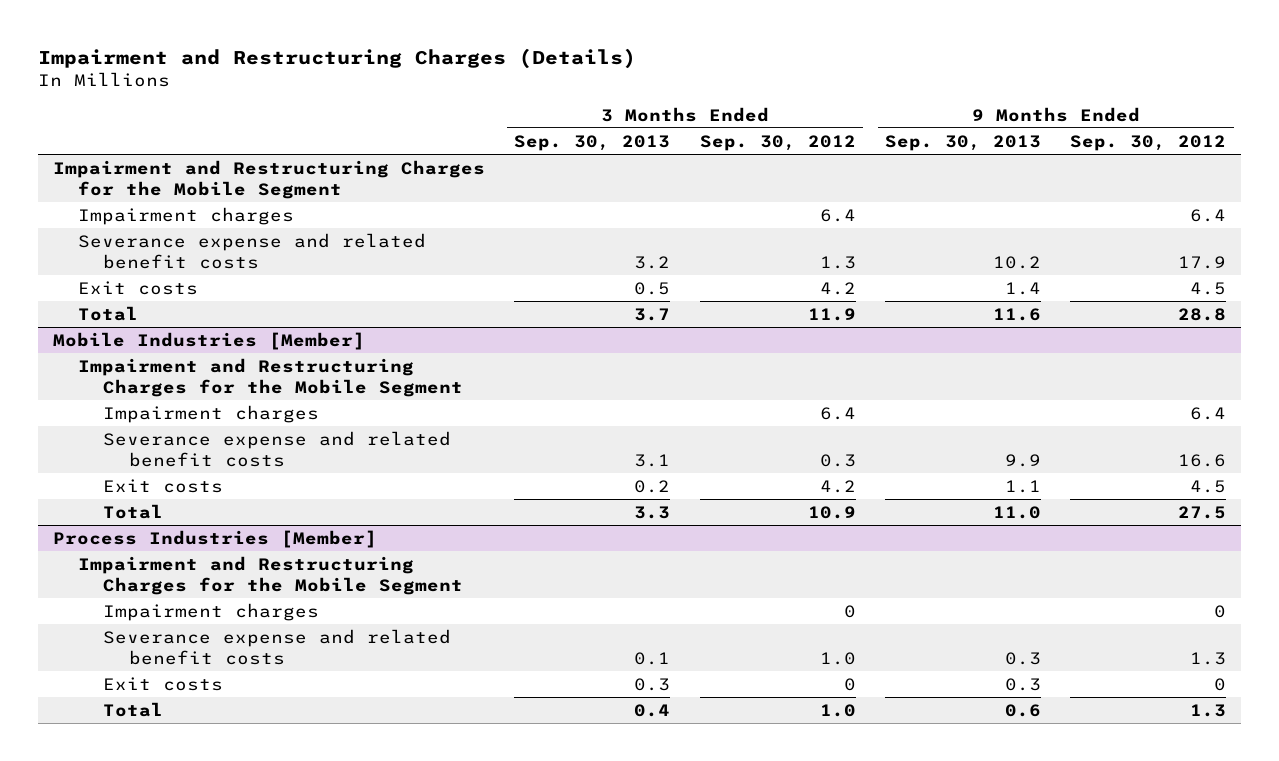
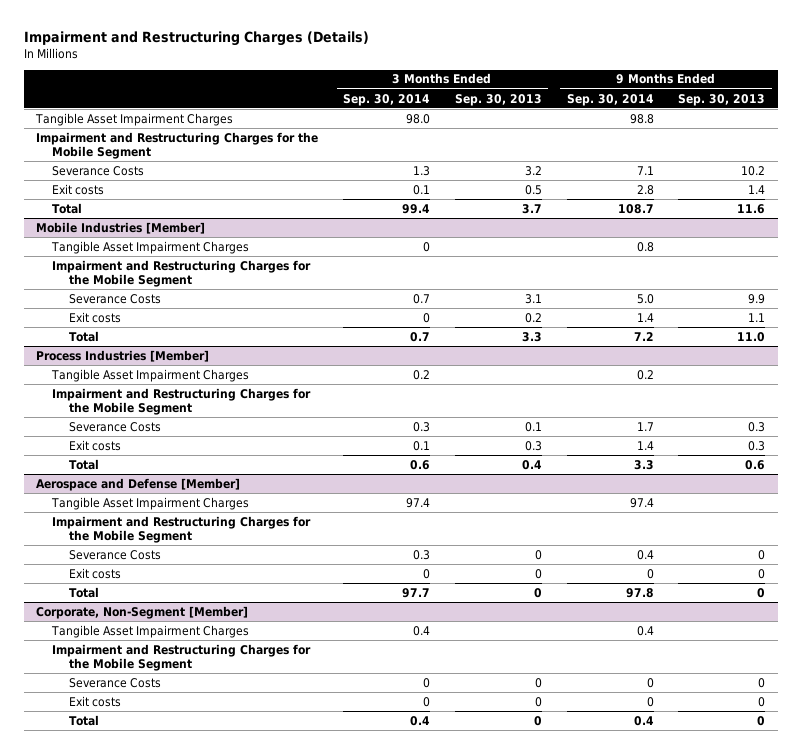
[699,134,856,151] Sep. 30, 2012 -> none
[1070,134,1227,151] Sep. 30, 2012 -> none
none -> [342,93,430,106] Sep. 30, 2014
none -> [566,93,654,106] Sep. 30, 2014
none -> [34,112,233,126] Tangible Asset Impairment Charges
[78,206,295,225] Impairment charges -> none
[78,232,427,269] Severance expense and related benefit costs -> [52,165,145,176] Severance Costs
none -> [51,240,250,254] Tangible Asset Impairment Charges
[103,404,320,423] Impairment charges -> none
[103,430,452,467] Severance expense and related benefit costs -> [68,293,161,304] Severance Costs
none -> [51,368,250,382] Tangible Asset Impairment Charges
[103,602,320,621] Impairment charges -> none
[103,628,452,665] Severance expense and related benefit costs -> [68,421,161,432] Severance Costs
none -> [35,477,240,491] Aerospace and Defense [Member]
none -> [51,496,250,510] Tangible Asset Impairment Charges
none -> [52,515,312,544] Impairment and Restructuring Charges for the Mobile Segment
none -> [68,549,161,560] Severance Costs
none -> [68,567,121,579] Exit costs
none -> [68,586,99,598] Total
none -> [35,605,248,619] Corporate, Non-Segment [Member]
none -> [51,624,250,638] Tangible Asset Impairment Charges
none -> [52,643,312,672] Impairment and Restructuring Charges for the Mobile Segment
none -> [68,677,161,688] Severance Costs
none -> [68,695,121,707] Exit costs
none -> [68,714,99,726] Total

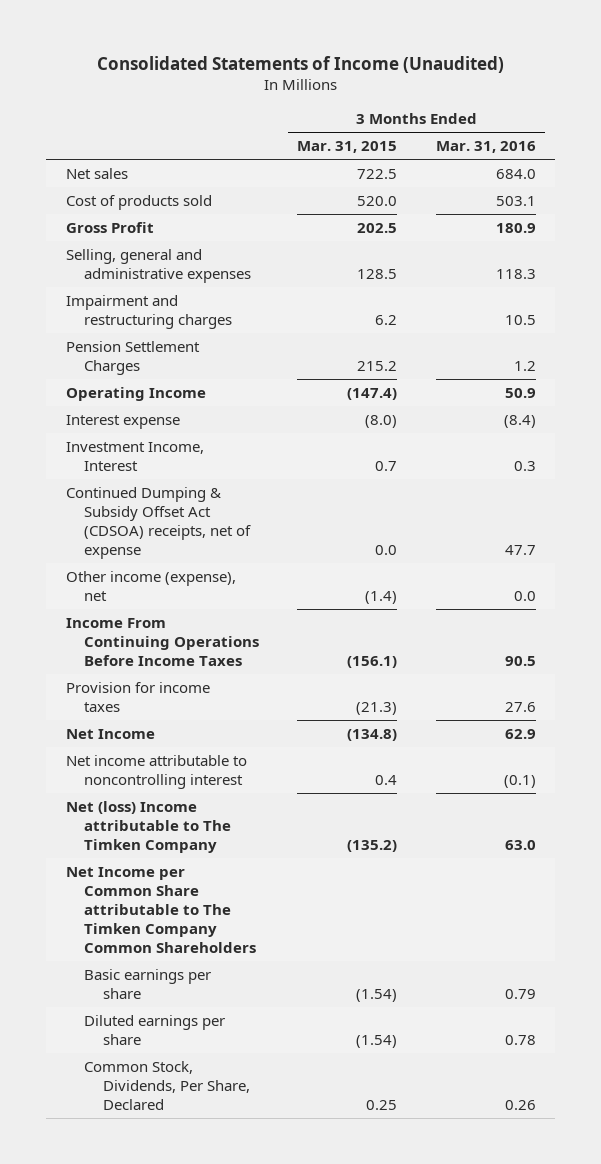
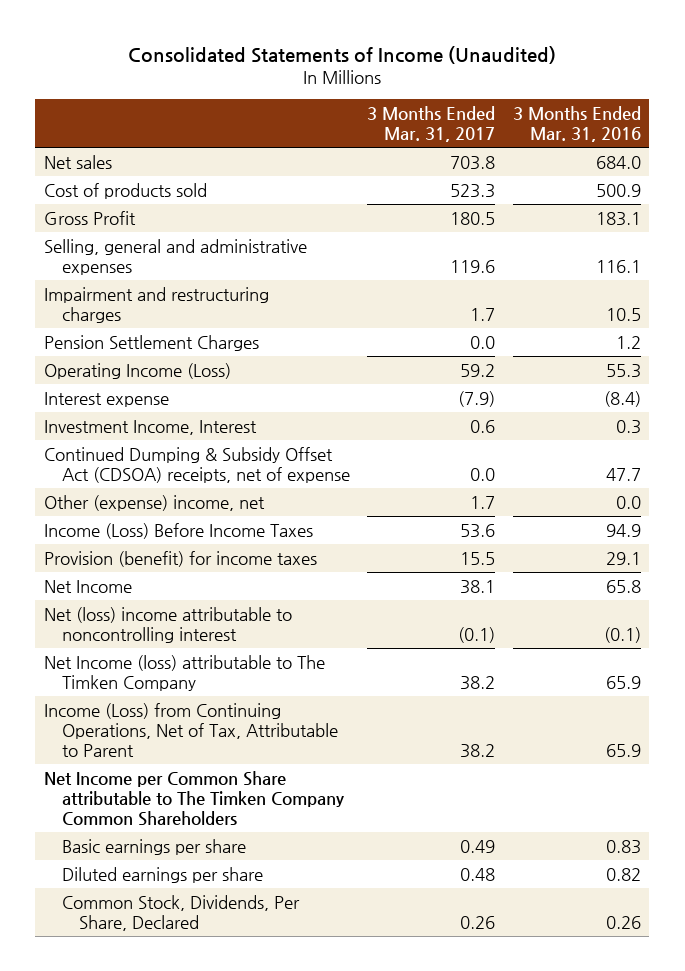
[297,141,398,154] Mar. 31, 2015 -> none
none -> [367,106,496,143] 3 Months Ended Mar. 31, 2017
[495,196,536,207] 503.1 -> [595,183,641,197] 500.9
[495,223,536,234] 180.9 -> [595,211,641,226] 183.1
[495,268,536,279] 118.3 -> [595,259,641,273] 116.1
[65,387,206,402] Operating Income -> [43,362,231,379] Operating Income (Loss)
[504,388,536,399] 50.9 -> [605,363,641,378] 55.3
[65,571,236,601] Other income (expense), net -> [43,494,265,511] Other (expense) income, net
[65,618,260,666] Income From Continuing Operations Before Income Taxes -> [43,522,313,539] Income (Loss) Before Income Taxes
[504,655,536,666] 90.5 -> [605,523,641,537] 94.9
[65,682,210,712] Provision for income taxes -> [43,550,317,567] Provision (benefit) for income taxes
[504,701,536,712] 27.6 -> [605,551,641,565] 29.1
[504,729,536,740] 62.9 -> [605,579,641,593] 65.8
[65,755,247,789] Net income attributable to noncontrolling interest -> [43,606,292,643] Net (loss) income attributable to noncontrolling interest
[65,801,232,853] Net (loss) Income attributable to The Timken Company -> [43,654,325,691] Net Income (loss) attributable to The Timken Company
[504,839,536,850] 63.0 -> [605,675,641,689] 65.9
none -> [43,702,338,758] Income (Loss) from Continuing Operations, Net of Tax, Attributable to Parent
[504,988,536,999] 0.79 -> [605,839,641,854] 0.83
[504,1034,536,1045] 0.78 -> [605,867,641,881] 0.82

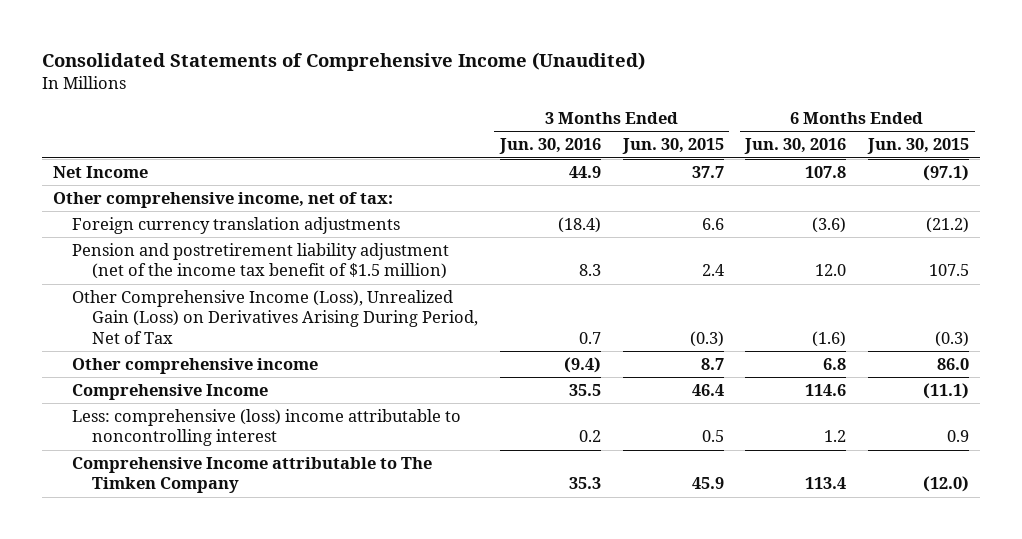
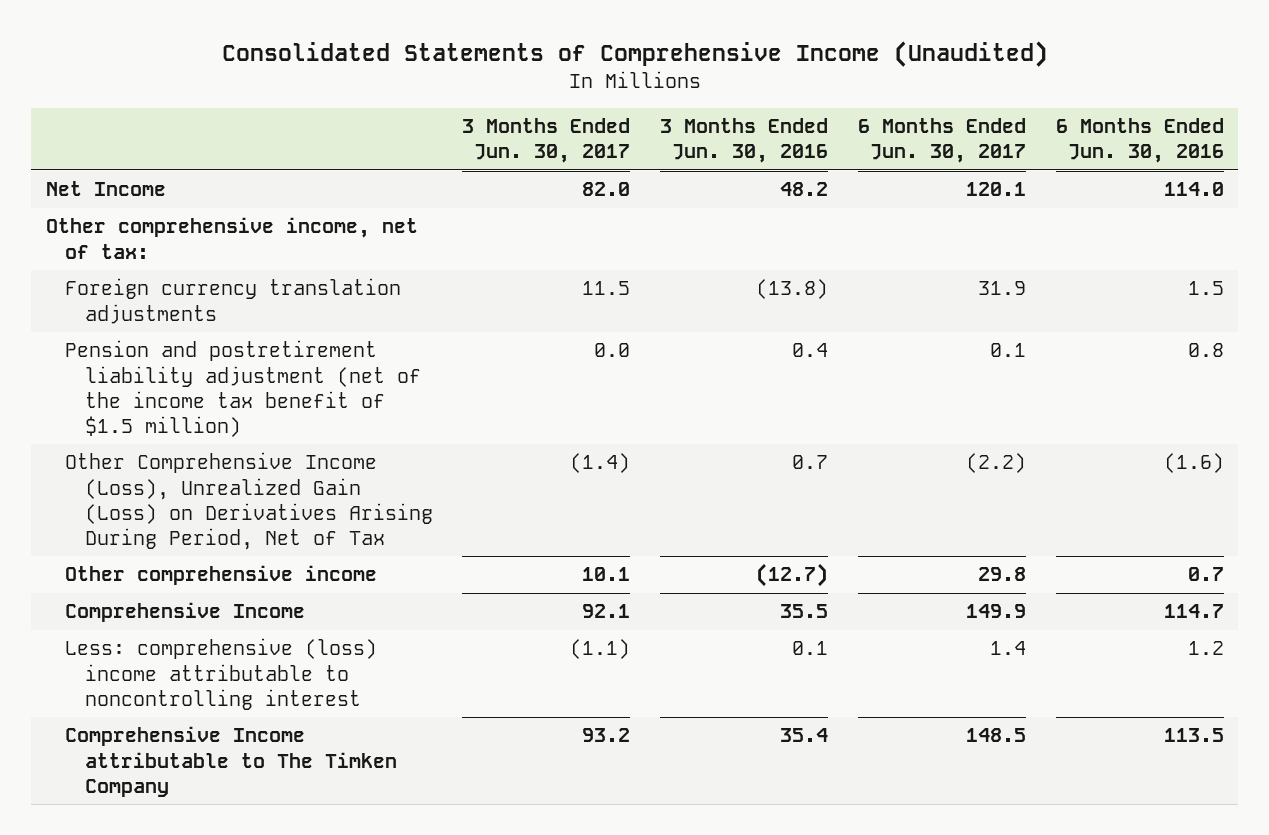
[621,138,724,155] Jun. 30, 2015 -> none
[867,138,970,155] Jun. 30, 2015 -> none
none -> [462,118,631,164] 3 Months Ended Jun. 30, 2017
none -> [857,118,1026,164] 6 Months Ended Jun. 30, 2017
[568,165,601,178] 44.9 -> [780,182,829,197] 48.2
[805,165,847,178] 107.8 -> [1163,182,1224,197] 114.0
[557,216,601,233] (18.4) -> [756,279,829,300] (13.8)
[812,216,847,233] (3.6) -> [1187,281,1224,296] 1.5
[578,264,601,277] 8.3 -> [792,343,829,358] 0.4
[815,264,847,277] 12.0 -> [1187,343,1224,358] 0.8
[563,356,601,373] (9.4) -> [756,563,829,588] (12.7)
[823,357,847,370] 6.8 -> [1187,567,1224,582] 0.7
[805,383,847,396] 114.6 -> [1163,604,1224,619] 114.7
[578,430,601,443] 0.2 -> [792,641,829,656] 0.1
[568,477,601,490] 35.3 -> [780,728,829,743] 35.4
[805,477,847,490] 113.4 -> [1163,728,1224,743] 113.5

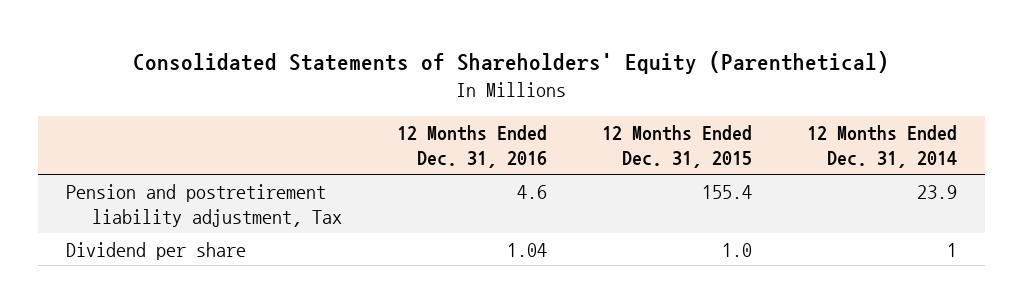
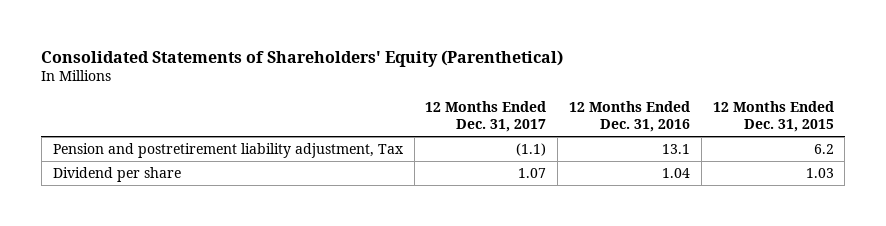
[807,124,958,169] 12 Months Ended Dec. 31, 2014 -> none
none -> [425,101,547,133] 12 Months Ended Dec. 31, 2017
[517,184,548,199] 4.6 -> [662,143,691,154] 13.1
[702,184,753,199] 155.4 -> [813,143,834,154] 6.2
[722,242,753,257] 1.0 -> [805,167,834,178] 1.03

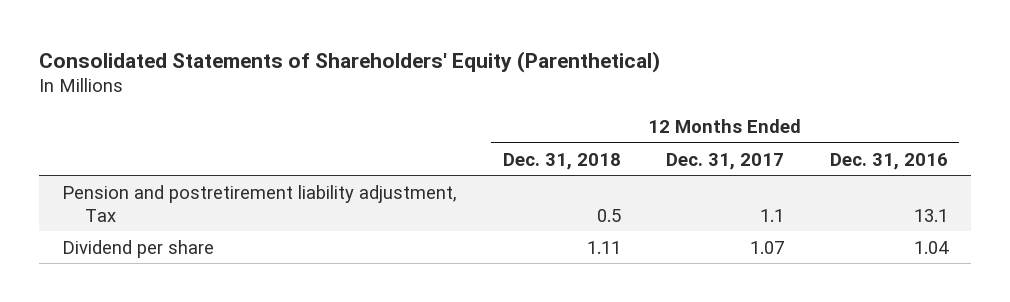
[712,101,834,133] 12 Months Ended Dec. 31, 2015 -> none
none -> [502,152,621,170] Dec. 31, 2018
[516,142,547,156] (1.1) -> [760,208,785,222] 1.1

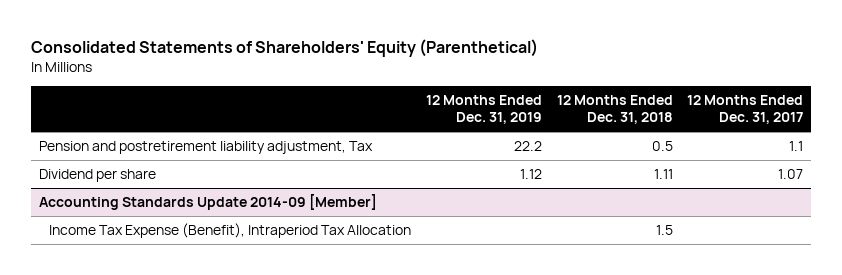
[829,152,948,170] Dec. 31, 2016 -> none
none -> [426,94,543,125] 12 Months Ended Dec. 31, 2019
none -> [38,194,377,211] Accounting Standards Update 2014-09 [Member]
none -> [49,223,412,239] Income Tax Expense (Benefit), Intraperiod Tax Allocation

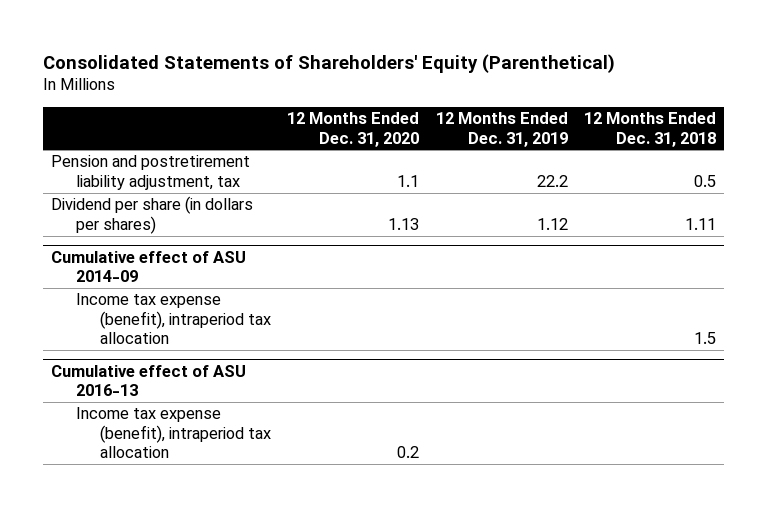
[687,94,804,125] 12 Months Ended Dec. 31, 2017 -> none
none -> [287,112,420,147] 12 Months Ended Dec. 31, 2020
[38,141,373,155] Pension and postretirement liability adjustment, Tax -> [51,155,251,190] Pension and postretirement liability adjustment, tax
[38,169,156,183] Dividend per share -> [51,196,254,234] Dividend per share (in dollars per shares)
[38,194,377,211] Accounting Standards Update 2014-09 [Member] -> [51,251,247,283] Cumulative effect of ASU 2014-09
[49,223,412,239] Income Tax Expense (Benefit), Intraperiod Tax Allocation -> [75,293,271,345] Income tax expense (benefit), intraperiod tax allocation
none -> [51,365,247,397] Cumulative effect of ASU 2016-13
none -> [75,407,271,459] Income tax expense (benefit), intraperiod tax allocation

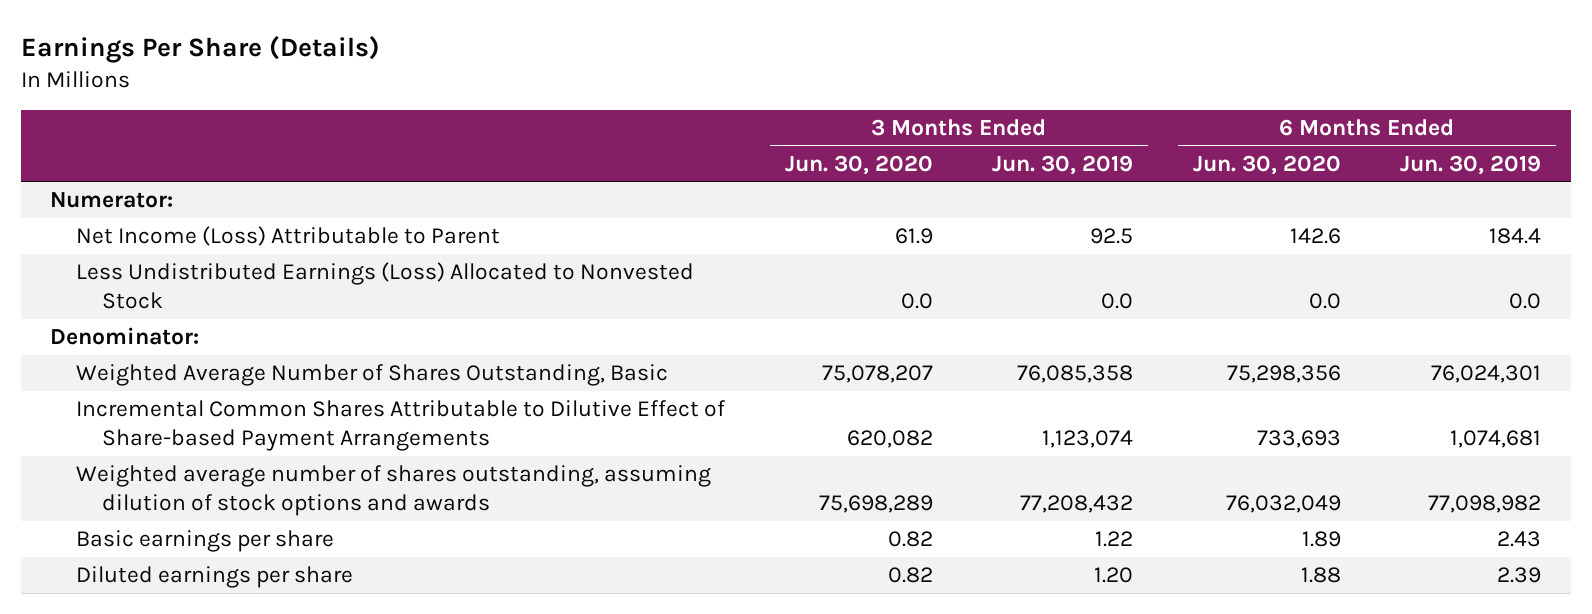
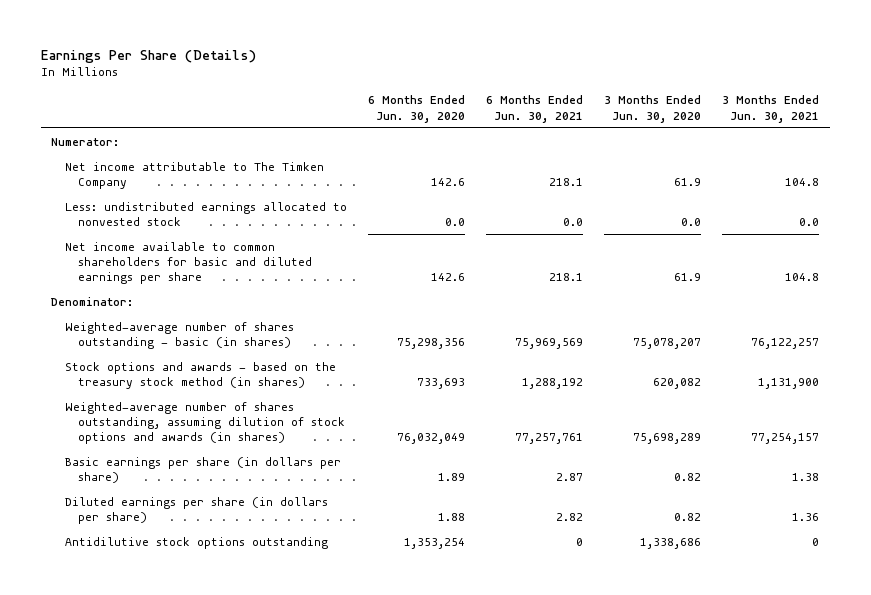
[992,154,1134,175] Jun. 30, 2019 -> none
[1400,154,1542,175] Jun. 30, 2019 -> none
none -> [486,95,584,123] 6 Months Ended Jun. 30, 2021
none -> [722,95,820,123] 3 Months Ended Jun. 30, 2021
[76,226,501,247] Net Income (Loss) Attributable to Parent -> [64,161,324,189] Net income attributable to The Timken Company
[76,262,695,309] Less Undistributed Earnings (Loss) Allocated to Nonvested Stock -> [64,201,347,226] Less: undistributed earnings allocated to nonvested stock
none -> [64,241,313,285] Net income available to common shareholders for basic and diluted earnings per share
[76,364,669,387] Weighted Average Number of Shares Outstanding, Basic -> [64,321,294,349] Weighted-average number of shares outstanding - basic (in shares)
[76,400,726,451] Incremental Common Shares Attributable to Dilutive Effect of Share-based Payment Arrangements -> [64,361,336,389] Stock options and awards - based on the treasury stock method (in shares)
[76,465,712,516] Weighted average number of shares outstanding, assuming dilution of stock options and awards -> [64,401,346,445] Weighted-average number of shares outstanding, assuming dilution of stock options and awards (in shares)
[76,530,335,553] Basic earnings per share -> [64,456,341,483] Basic earnings per share (in dollars per share)
[76,566,354,589] Diluted earnings per share -> [64,496,328,524] Diluted earnings per share (in dollars per share)
none -> [64,536,328,549] Antidilutive stock options outstanding

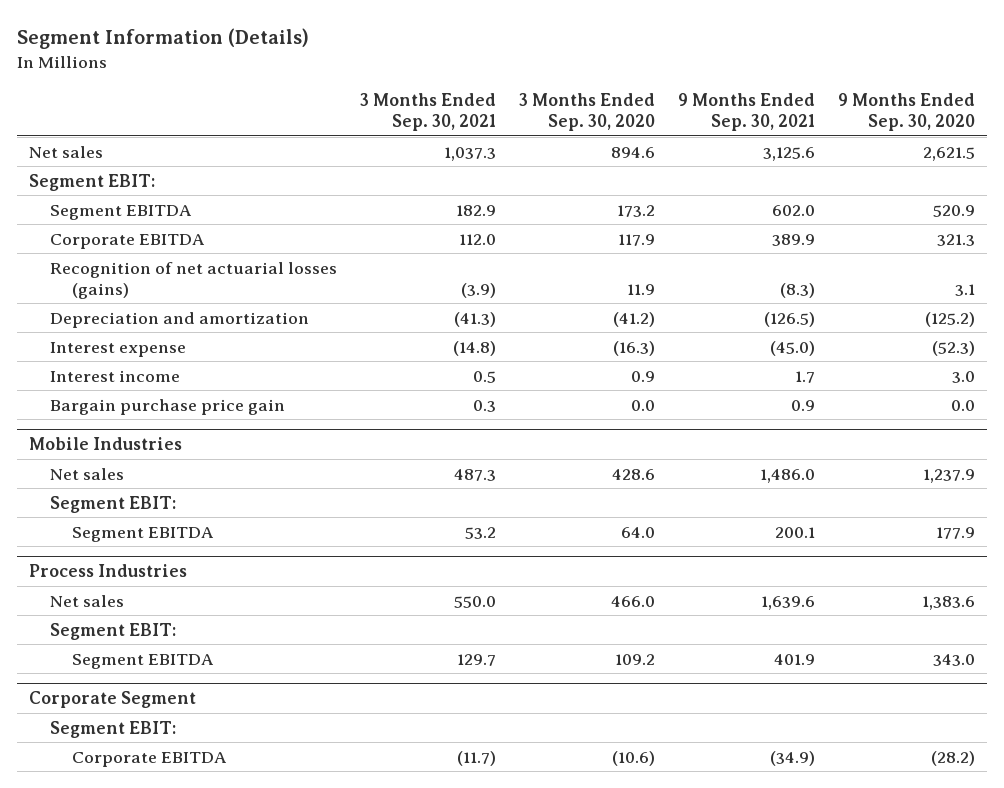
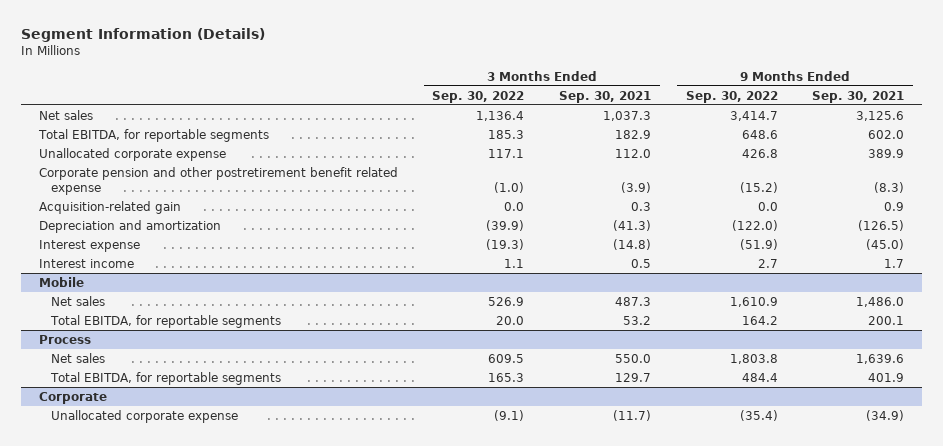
[519,93,656,132] 3 Months Ended Sep. 30, 2020 -> none
[838,93,976,132] 9 Months Ended Sep. 30, 2020 -> none
none -> [432,90,525,103] Sep. 30, 2022
none -> [685,90,778,103] Sep. 30, 2022
[28,173,155,191] Segment EBIT: -> none
[50,204,193,220] Segment EBITDA -> [37,128,269,142] Total EBITDA, for reportable segments
[50,233,206,249] Corporate EBITDA -> [38,147,226,161] Unallocated corporate expense
[50,261,338,299] Recognition of net actuarial losses (gains) -> [38,166,398,195] Corporate pension and other postretirement benefit related expense
none -> [38,200,181,214] Acquisition-related gain
[50,398,286,415] Bargain purchase price gain -> none
[28,437,182,451] Mobile Industries -> [38,276,84,287] Mobile
[50,495,177,513] Segment EBIT: -> none
[72,526,215,542] Segment EBITDA -> [50,314,282,328] Total EBITDA, for reportable segments
[28,564,187,578] Process Industries -> [38,334,91,344] Process
[50,622,177,640] Segment EBIT: -> none
[50,720,177,738] Segment EBIT: -> none
[72,653,215,669] Segment EBITDA -> [50,371,282,385] Total EBITDA, for reportable segments
[28,691,196,709] Corporate Segment -> [38,391,107,404] Corporate
[72,751,228,767] Corporate EBITDA -> [51,409,239,423] Unallocated corporate expense

